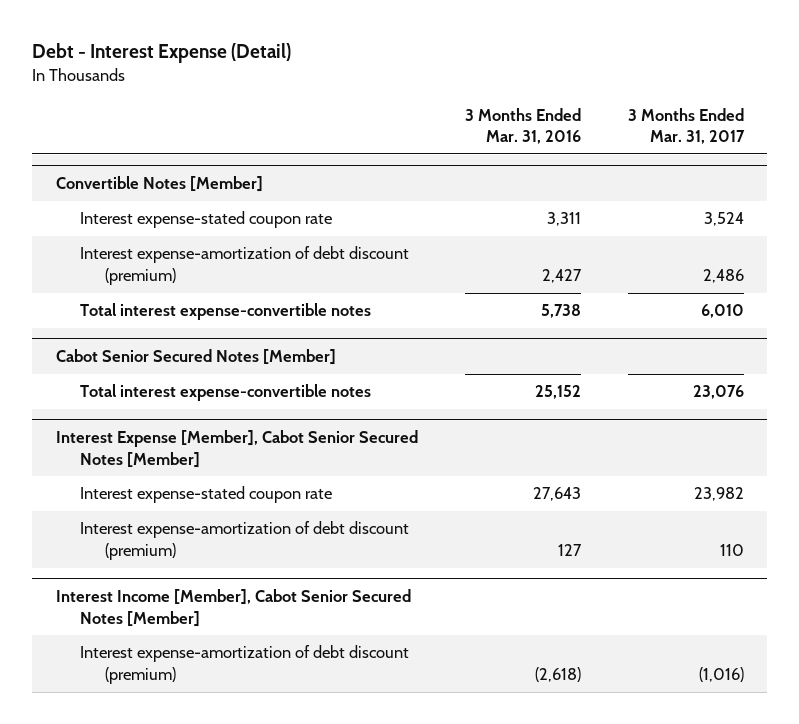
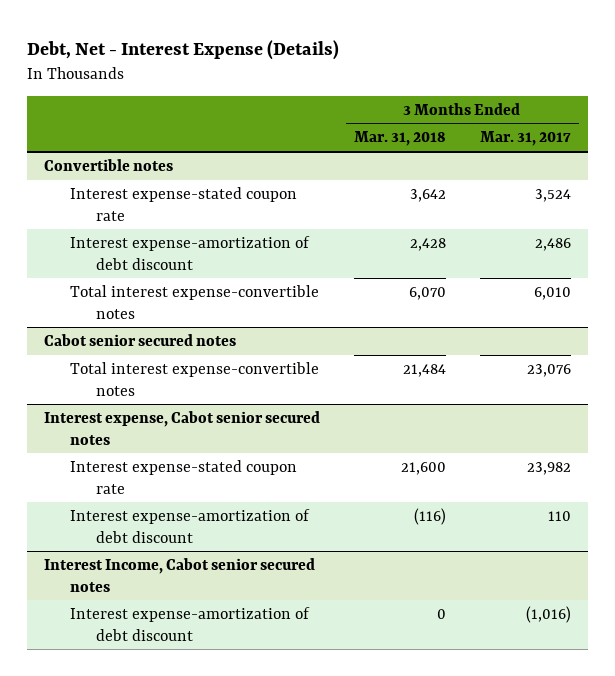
[32,42,292,63] Debt - Interest Expense (Detail) -> [27,39,340,60] Debt, Net - Interest Expense (Details)
[464,107,581,145] 3 Months Ended Mar. 31, 2016 -> none
none -> [354,131,447,147] Mar. 31, 2018
[55,176,263,193] Convertible Notes [Member] -> [44,158,174,171] Convertible notes
[80,246,410,285] Interest expense-amortization of debt discount (premium) -> [70,235,311,270] Interest expense-amortization of debt discount
[55,349,336,366] Cabot Senior Secured Notes [Member] -> [44,333,237,346] Cabot senior secured notes
[55,430,418,468] Interest Expense [Member], Cabot Senior Secured Notes [Member] -> [44,410,321,445] Interest expense, Cabot senior secured notes
[80,521,410,560] Interest expense-amortization of debt discount (premium) -> [70,508,311,543] Interest expense-amortization of debt discount
[55,589,411,627] Interest Income [Member], Cabot Senior Secured Notes [Member] -> [44,557,316,592] Interest Income, Cabot senior secured notes
[80,645,410,684] Interest expense-amortization of debt discount (premium) -> [70,606,311,641] Interest expense-amortization of debt discount

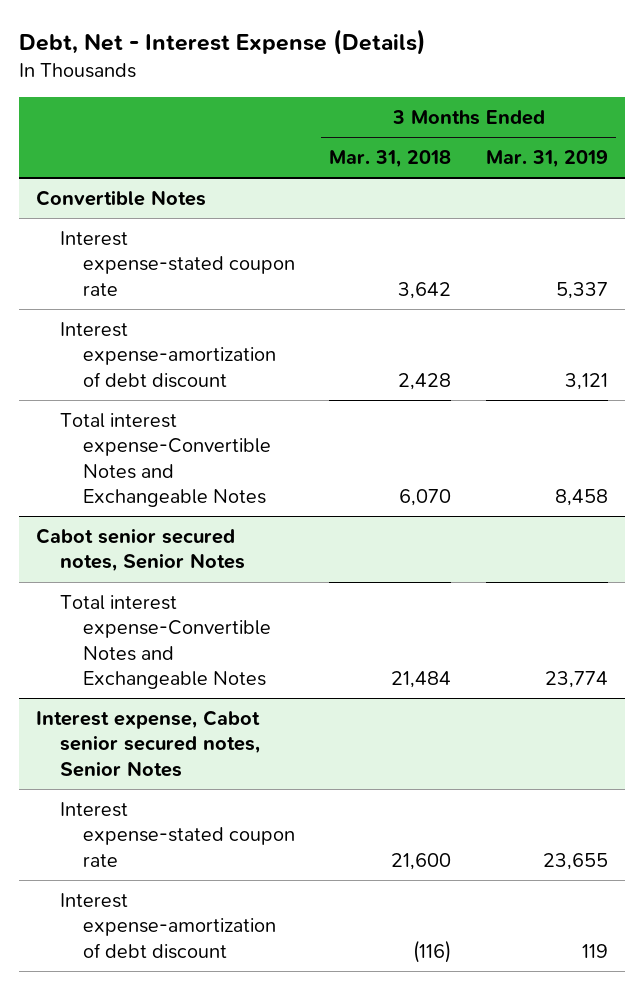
[479,131,571,147] Mar. 31, 2017 -> none
none -> [485,150,608,169] Mar. 31, 2019
[44,158,174,171] Convertible notes -> [36,189,207,206] Convertible Notes
[70,284,320,319] Total interest expense-convertible notes -> [59,412,272,507] Total interest expense-Convertible Notes and Exchangeable Notes
[44,333,237,346] Cabot senior secured notes -> [36,527,245,573] Cabot senior secured notes, Senior Notes
[70,361,320,396] Total interest expense-convertible notes -> [59,594,272,689] Total interest expense-Convertible Notes and Exchangeable Notes
[44,410,321,445] Interest expense, Cabot senior secured notes -> [36,709,261,777] Interest expense, Cabot senior secured notes, Senior Notes
[44,557,316,592] Interest Income, Cabot senior secured notes -> none
[70,606,311,641] Interest expense-amortization of debt discount -> none

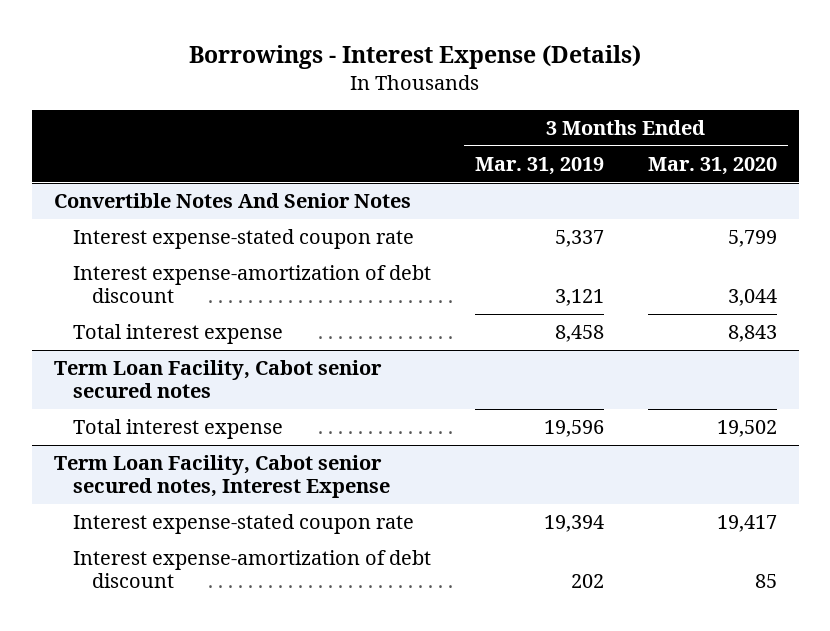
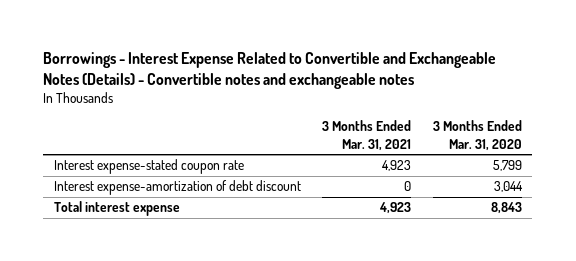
[189,44,642,69] Borrowings - Interest Expense (Details) -> [43,51,497,89] Borrowings - Interest Expense Related to Convertible and Exchangeable Notes (Details) - Convertible notes and exchangeable notes
[474,157,604,176] Mar. 31, 2019 -> none
none -> [322,120,412,151] 3 Months Ended Mar. 31, 2021
[53,193,411,209] Convertible Notes And Senior Notes -> none
[53,360,382,399] Term Loan Facility, Cabot senior secured notes -> none
[72,419,283,440] Total interest expense -> none
[53,455,390,499] Term Loan Facility, Cabot senior secured notes, Interest Expense -> none
[72,514,414,535] Interest expense-stated coupon rate -> none
[72,550,431,589] Interest expense-amortization of debt discount -> none

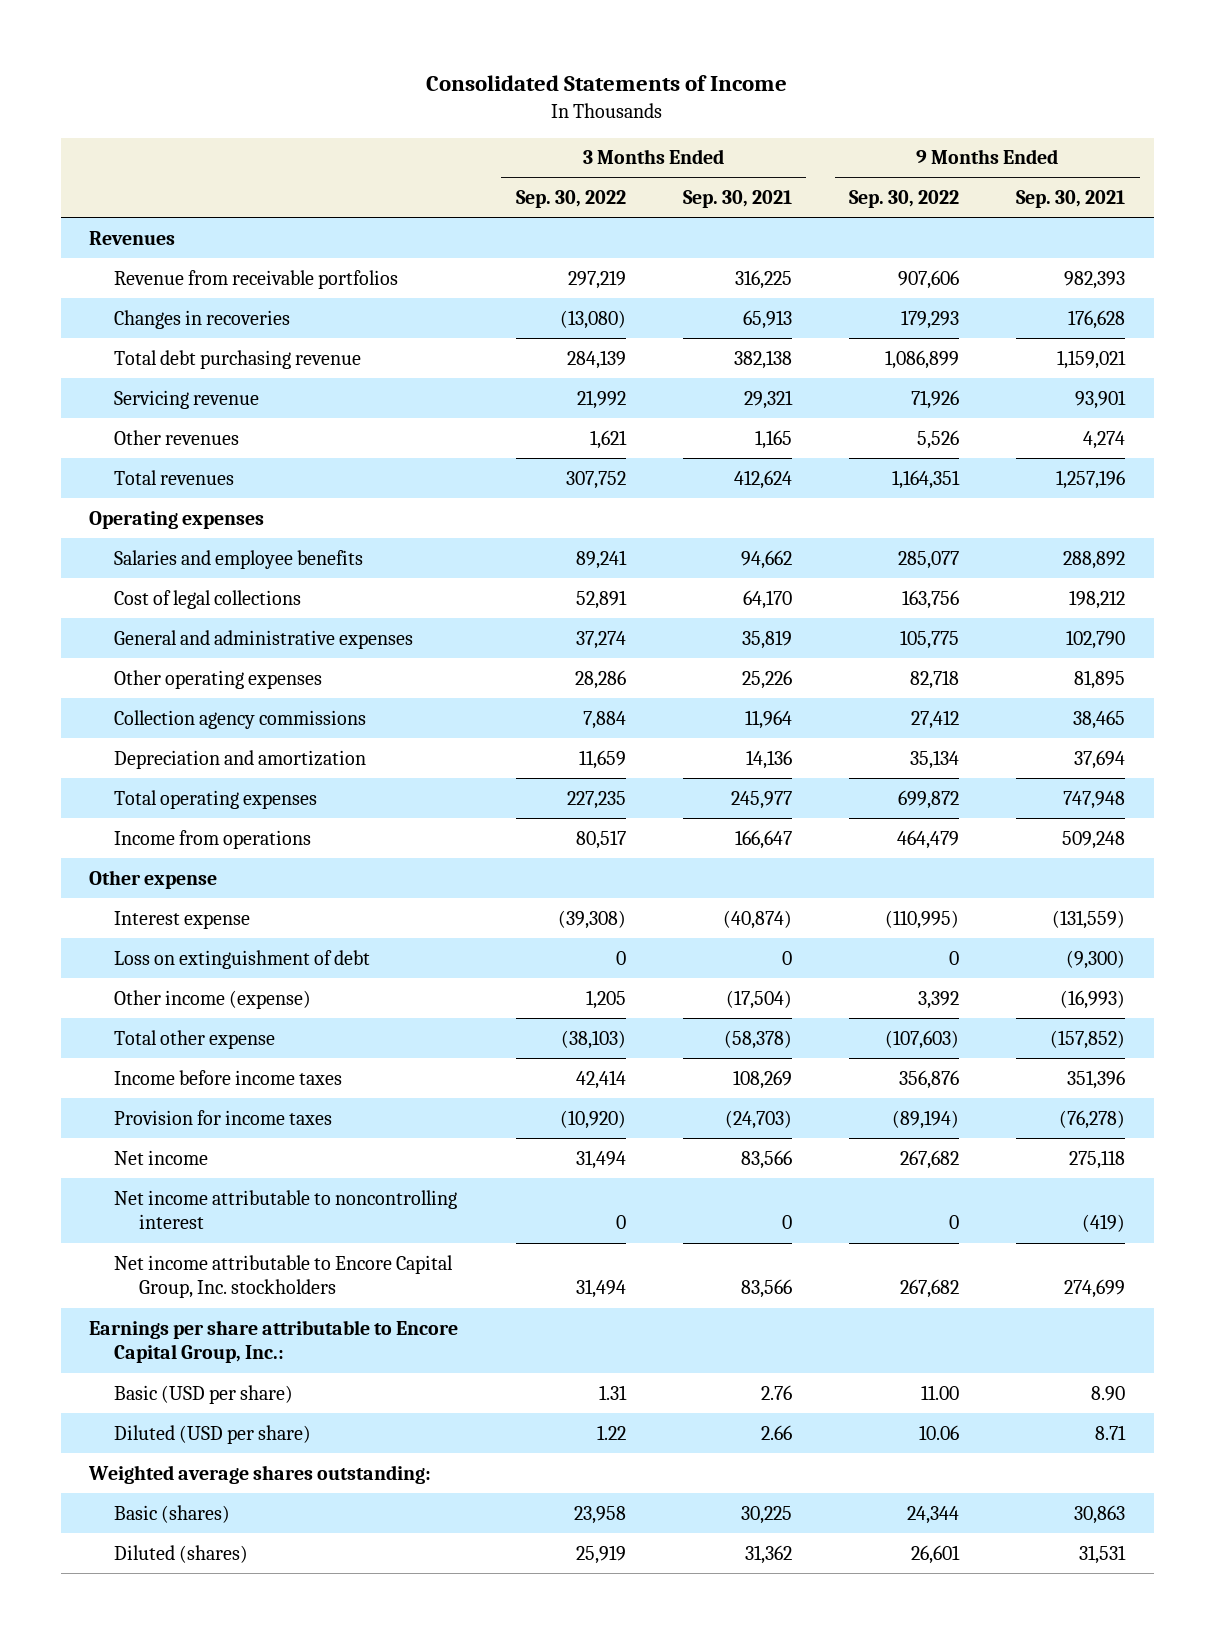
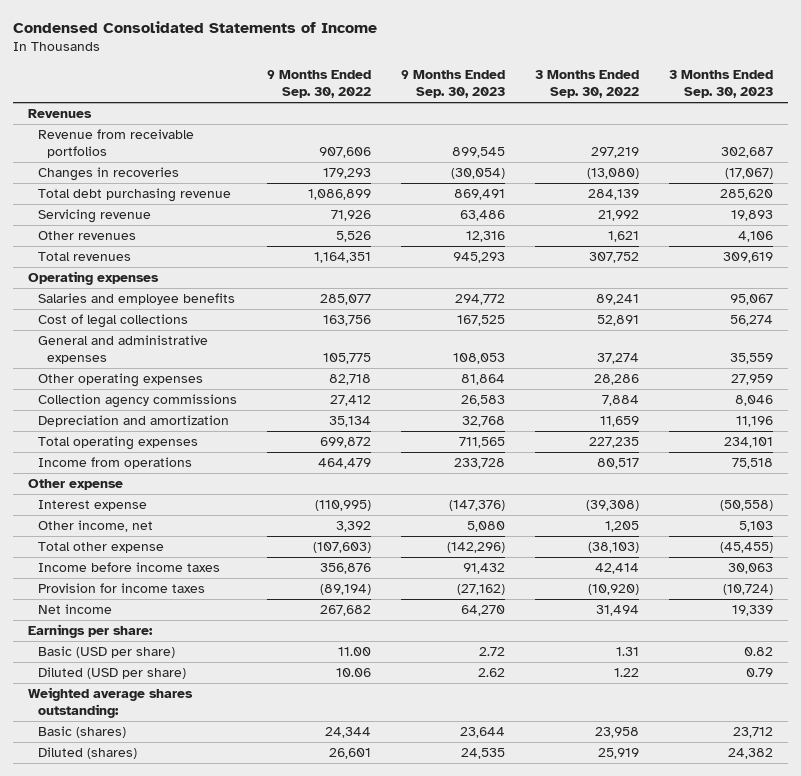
[426,75,788,92] Consolidated Statements of Income -> [12,21,377,34] Condensed Consolidated Statements of Income
[682,190,792,209] Sep. 30, 2021 -> none
[1016,190,1126,209] Sep. 30, 2021 -> none
none -> [400,70,505,99] 9 Months Ended Sep. 30, 2023
none -> [669,70,774,99] 3 Months Ended Sep. 30, 2023
[114,949,371,969] Loss on extinguishment of debt -> none
[114,989,312,1009] Other income (expense) -> [37,519,153,532] Other income, net
[114,1189,458,1230] Net income attributable to noncontrolling interest -> none
[114,1254,454,1299] Net income attributable to Encore Capital Group, Inc. stockholders -> none
[89,1319,459,1364] Earnings per share attributable to Encore Capital Group, Inc.: -> [27,623,153,638] Earnings per share:

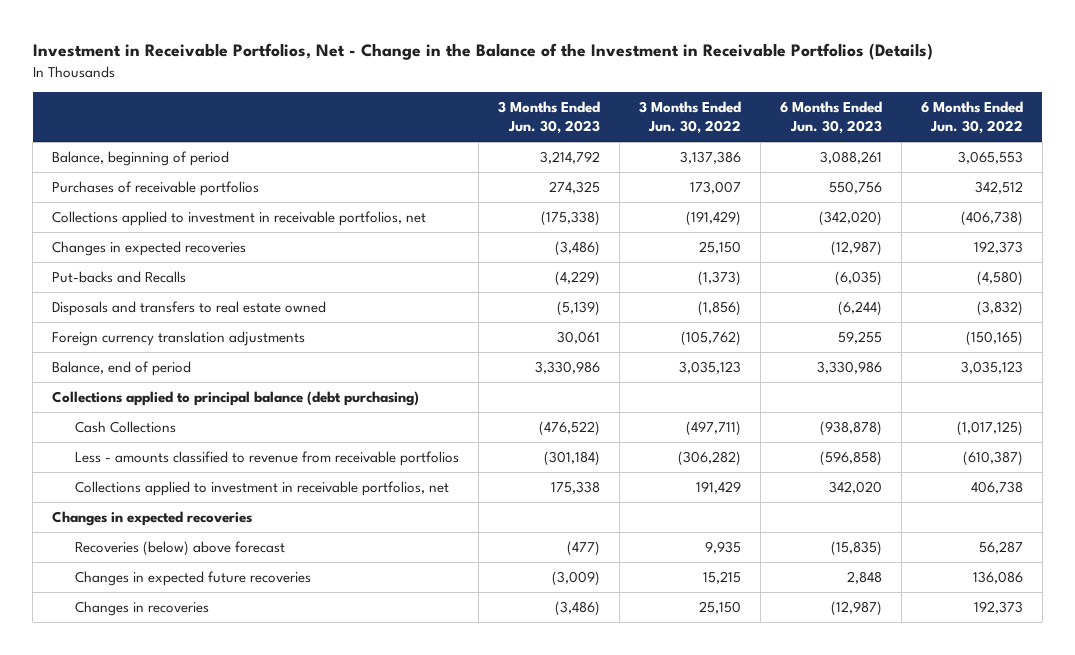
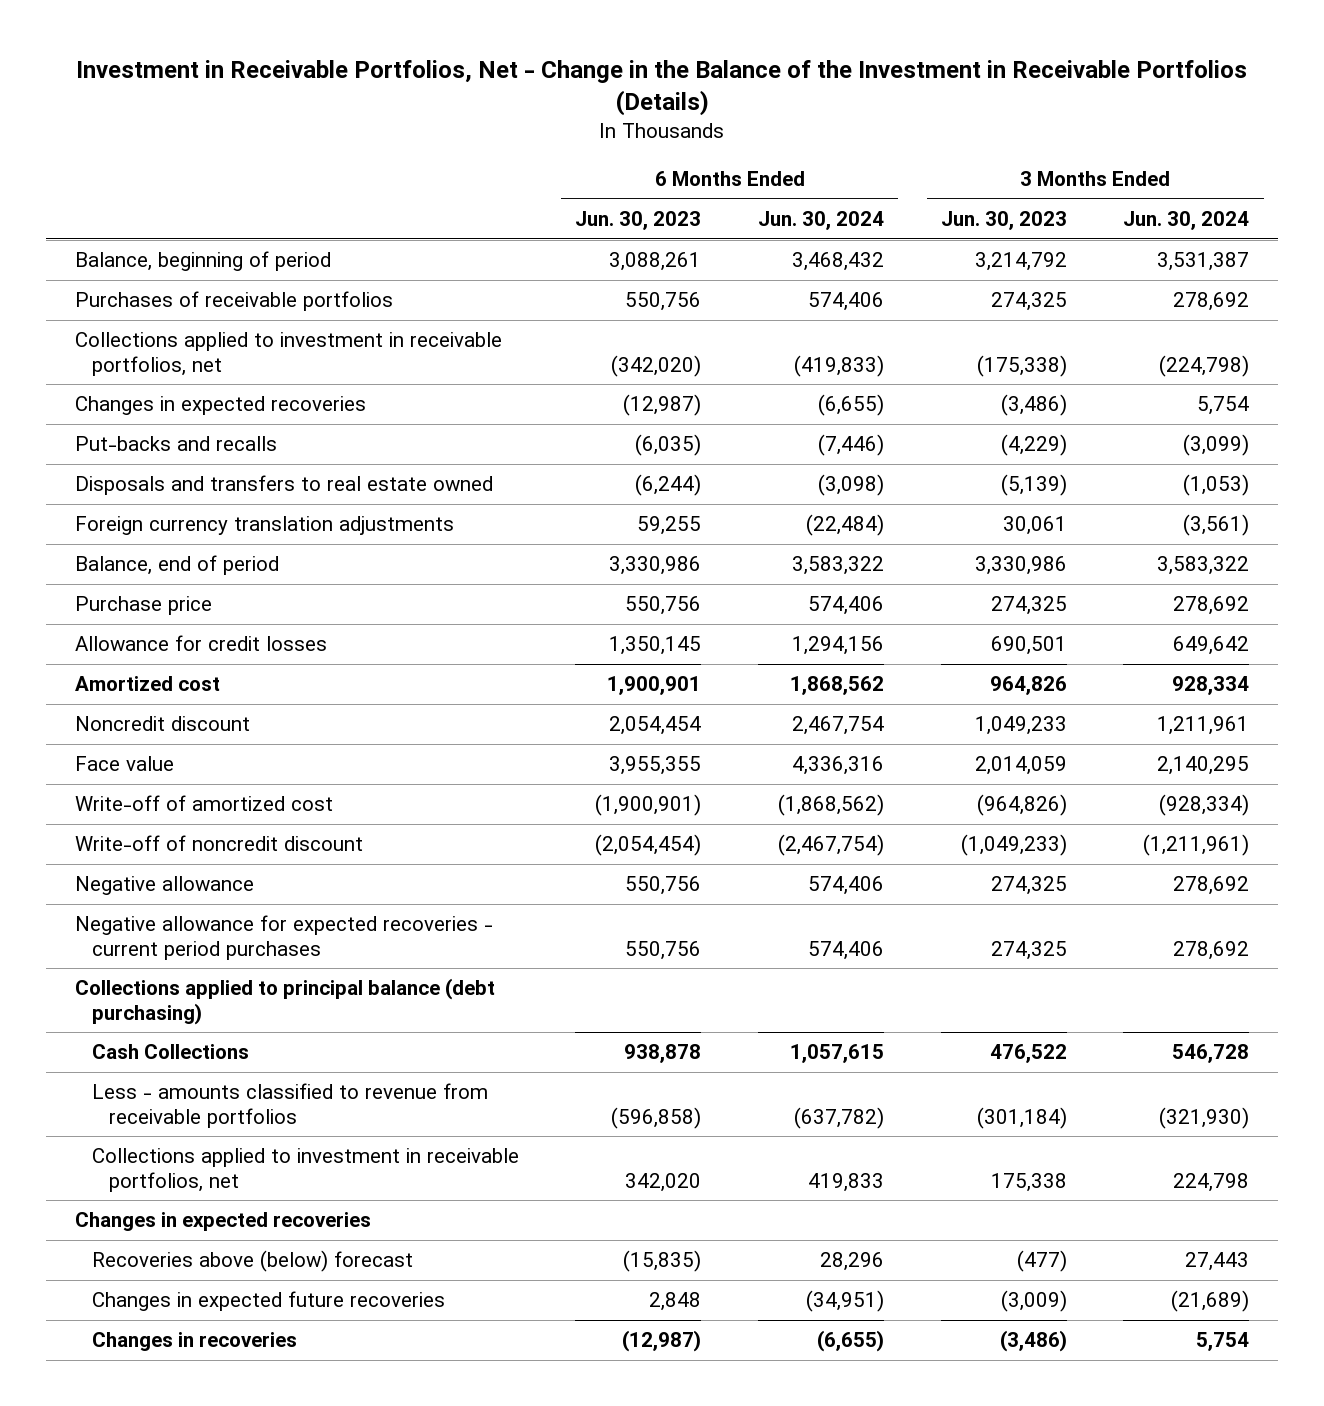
[638,101,741,135] 3 Months Ended Jun. 30, 2022 -> none
[920,101,1023,135] 6 Months Ended Jun. 30, 2022 -> none
none -> [757,211,884,231] Jun. 30, 2024
none -> [1123,211,1250,231] Jun. 30, 2024
[52,271,187,284] Put-backs and Recalls -> [74,436,277,452] Put-backs and recalls
none -> [74,596,212,616] Purchase price
none -> [74,635,327,652] Allowance for credit losses
none -> [74,676,220,692] Amortized cost
none -> [74,716,250,732] Noncredit discount
none -> [74,756,174,772] Face value
none -> [74,795,333,812] Write-off of amortized cost
none -> [74,835,363,852] Write-off of noncredit discount
none -> [74,876,254,896] Negative allowance
none -> [74,915,493,960] Negative allowance for expected recoveries - current period purchases
[539,421,601,437] (476,522) -> [989,1044,1067,1064] 476,522
[819,421,882,437] (938,878) -> [624,1044,702,1064] 938,878
[75,541,286,557] Recoveries (below) above forecast -> [91,1250,413,1273] Recoveries above (below) forecast

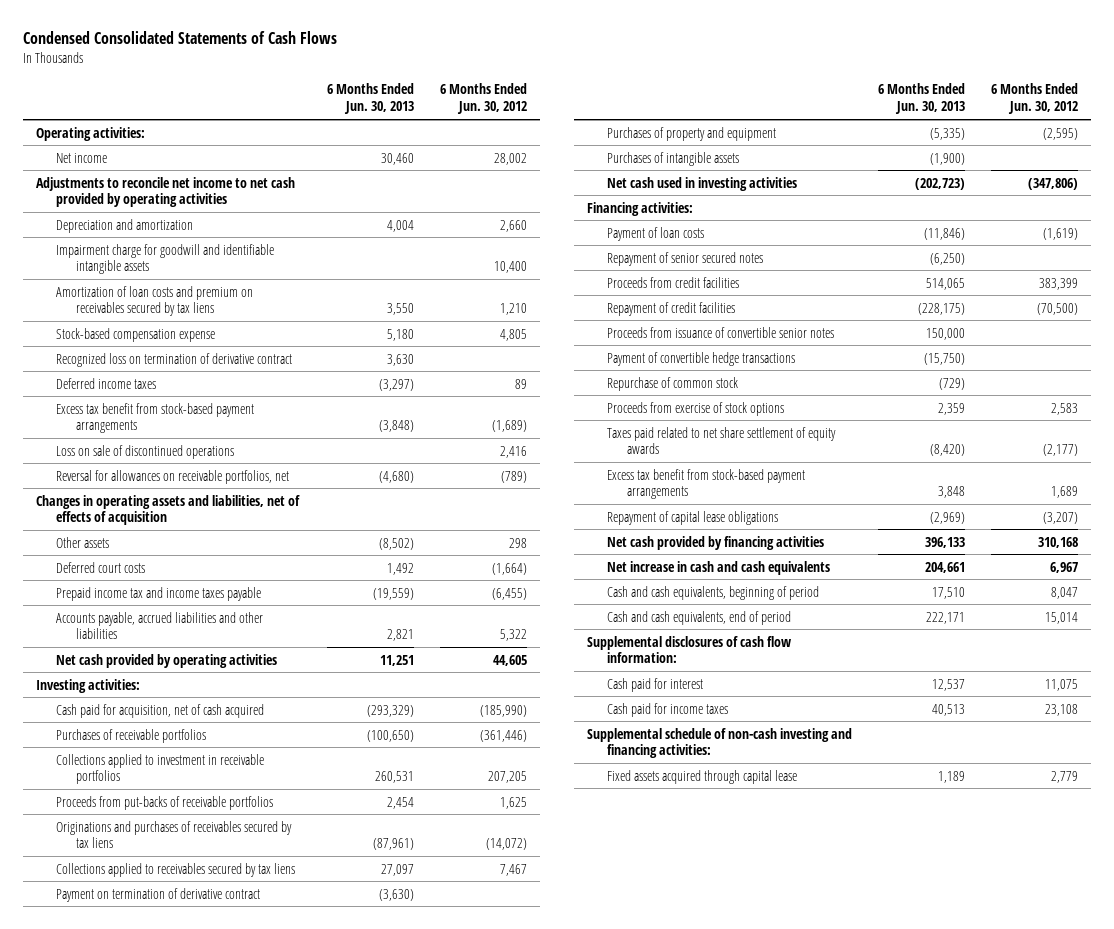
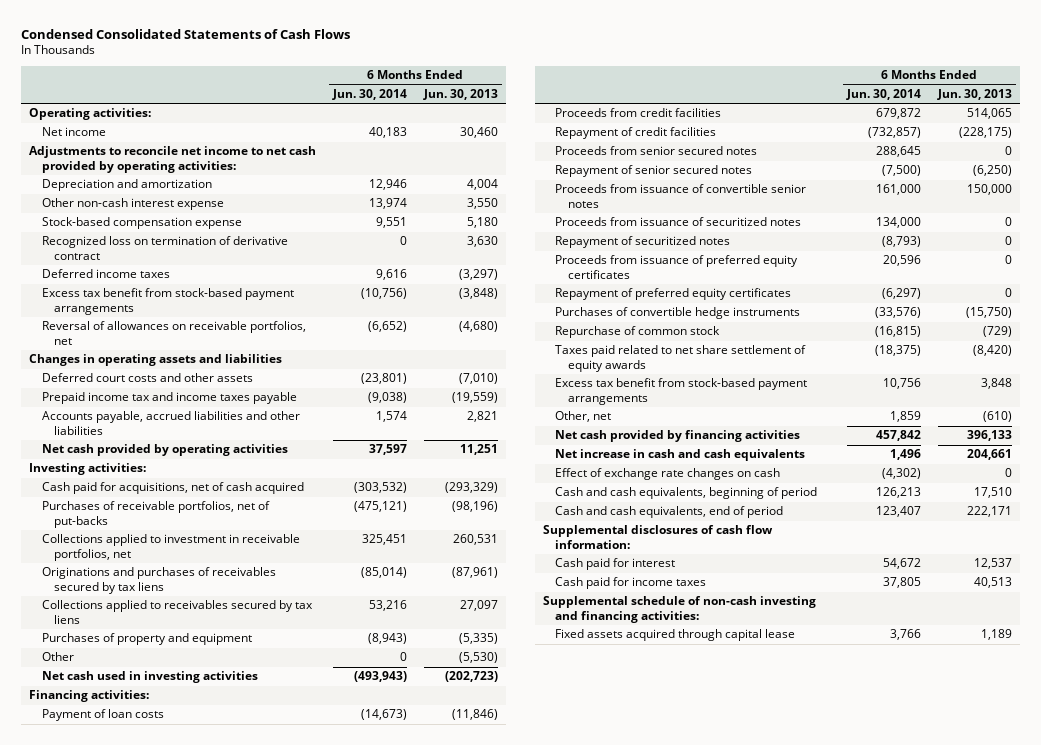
[439,83,527,115] 6 Months Ended Jun. 30, 2012 -> none
none -> [332,88,408,100] Jun. 30, 2014
[36,176,296,208] Adjustments to reconcile net income to net cash provided by operating activities -> [29,146,317,174] Adjustments to reconcile net income to net cash provided by operating activities:
[55,243,274,275] Impairment charge for goodwill and identifiable intangible assets -> none
[55,285,253,317] Amortization of loan costs and premium on receivables secured by tax liens -> [41,198,224,211] Other non-cash interest expense
[55,444,234,459] Loss on sale of discontinued operations -> none
[55,561,145,573] Deferred court costs -> none
[55,469,289,484] Reversal for allowances on receivable portfolios, net -> [41,321,306,346] Reversal of allowances on receivable portfolios, net
[36,494,301,526] Changes in operating assets and liabilities, net of effects of acquisition -> [29,354,283,367] Changes in operating assets and liabilities
[55,536,109,548] Other assets -> [41,373,253,383] Deferred court costs and other assets
[378,537,414,550] (8,502) -> [458,373,498,385] (7,010)
[55,795,273,810] Proceeds from put-backs of receivable portfolios -> none
[55,703,264,718] Cash paid for acquisition, net of cash acquired -> [41,482,304,495] Cash paid for acquisitions, net of cash acquired
[55,728,206,743] Purchases of receivable portfolios -> [41,501,270,529] Purchases of receivable portfolios, net of put-backs
[366,729,414,742] (100,650) -> [451,501,498,513] (98,196)
[55,753,264,785] Collections applied to investment in receivable portfolios -> [41,534,300,562] Collections applied to investment in receivable portfolios, net
[55,887,260,902] Payment on termination of derivative contract -> none
[607,151,740,166] Purchases of intangible assets -> none
none -> [41,652,74,662] Other
none -> [555,146,758,156] Proceeds from senior secured notes
[607,251,764,266] Repayment of senior secured notes -> [555,165,753,178] Repayment of senior secured notes
none -> [555,217,802,227] Proceeds from issuance of securitized notes
none -> [555,236,731,249] Repayment of securitized notes
none -> [555,255,799,280] Proceeds from issuance of preferred equity certificates
none -> [555,288,792,301] Repayment of preferred equity certificates
[607,351,796,366] Payment of convertible hedge transactions -> [555,307,801,320] Purchases of convertible hedge instruments
[607,401,785,416] Proceeds from exercise of stock options -> none
[607,510,779,525] Repayment of capital lease obligations -> none
none -> [555,411,612,423] Other, net
none -> [555,468,781,481] Effect of exchange rate changes on cash

